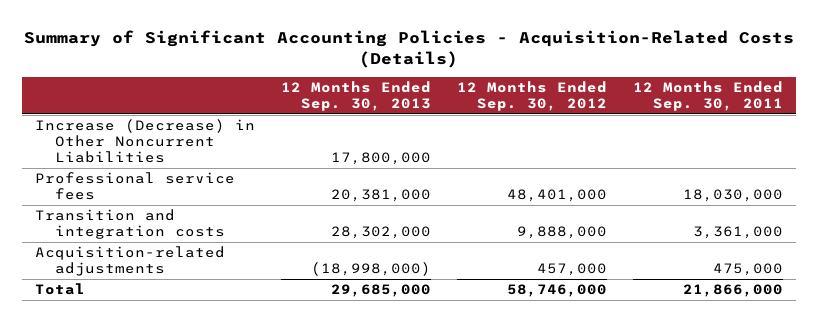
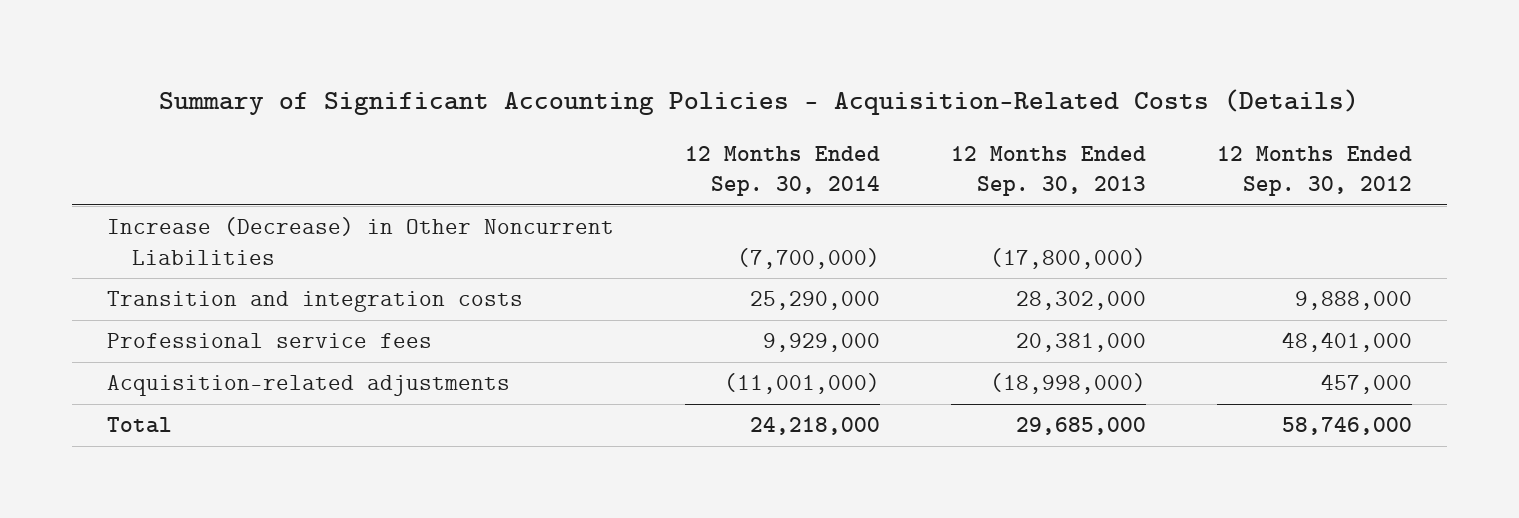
[633,80,784,111] 12 Months Ended Sep. 30, 2011 -> none
none -> [684,146,880,197] 12 Months Ended Sep. 30, 2014
[331,151,432,165] 17,800,000 -> [989,247,1146,269] (17,800,000)
[35,171,236,200] Professional service fees -> [107,333,433,349] Professional service fees

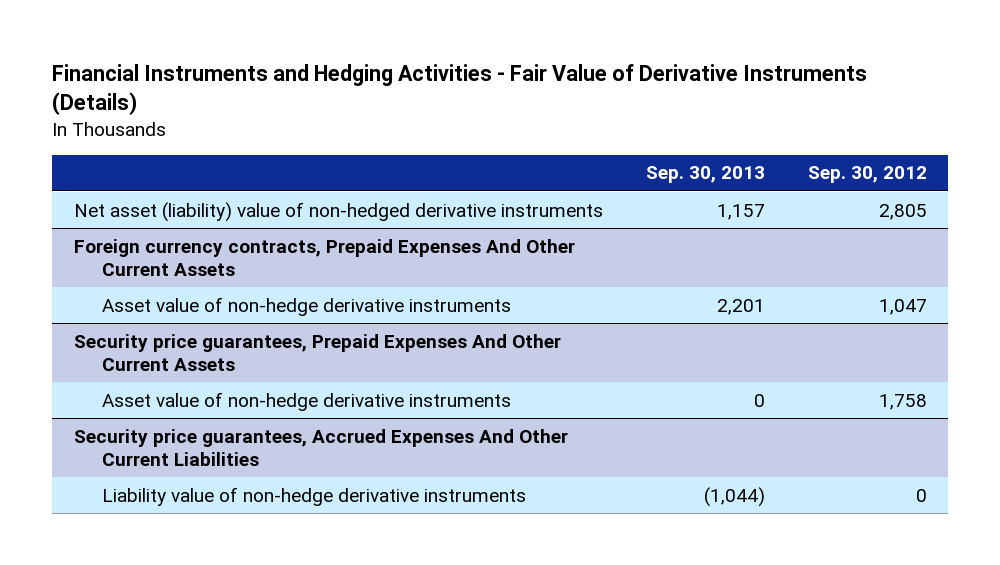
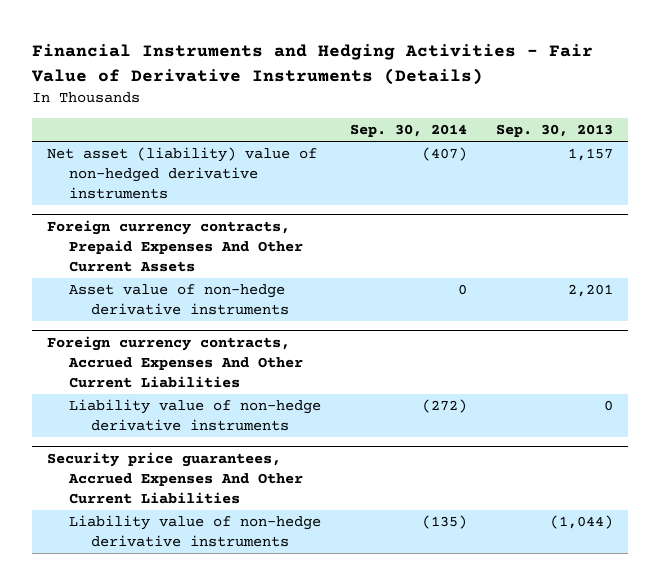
[807,166,927,184] Sep. 30, 2012 -> none
none -> [350,124,468,138] Sep. 30, 2014
[73,333,561,371] Security price guarantees, Prepaid Expenses And Other Current Assets -> none
none -> [46,336,304,388] Foreign currency contracts, Accrued Expenses And Other Current Liabilities
[101,391,511,411] Asset value of non-hedge derivative instruments -> [69,399,322,432] Liability value of non-hedge derivative instruments

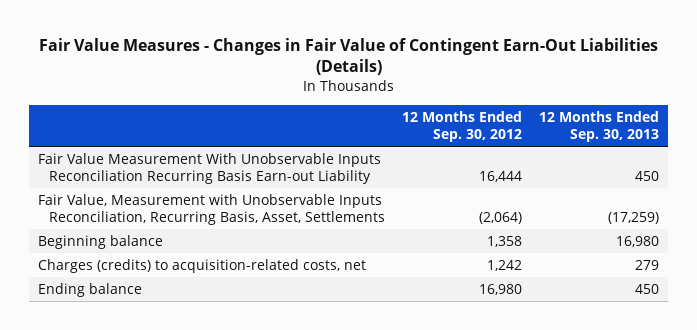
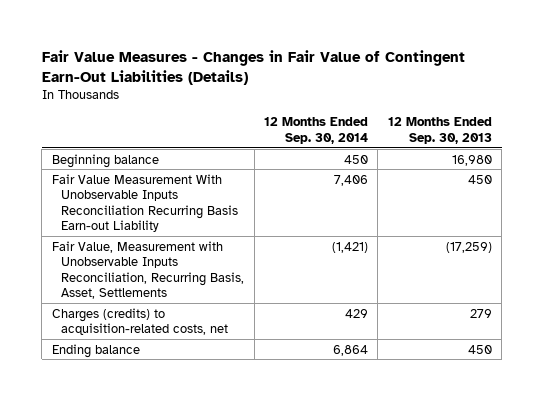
[402,110,523,143] 12 Months Ended Sep. 30, 2012 -> none
none -> [264,117,369,144] 12 Months Ended Sep. 30, 2014
[37,234,163,249] Beginning balance -> [51,153,159,168] Beginning balance

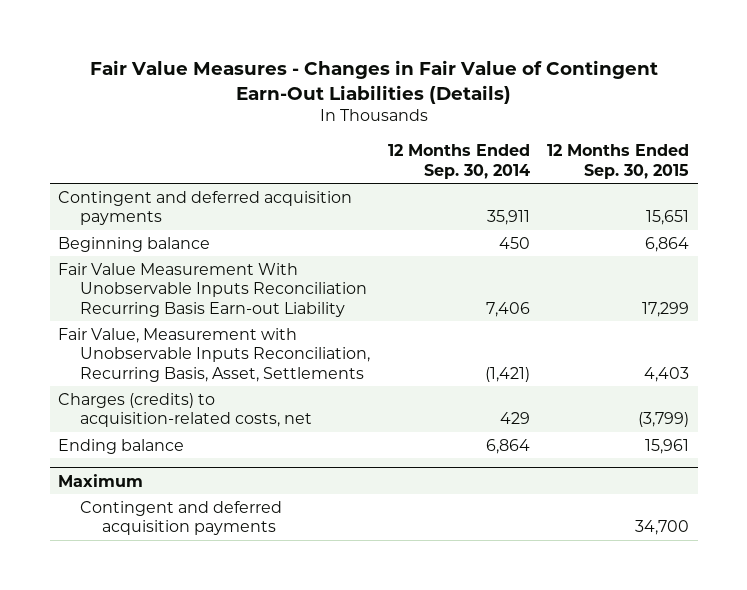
[387,117,492,144] 12 Months Ended Sep. 30, 2013 -> none
none -> [546,144,689,179] 12 Months Ended Sep. 30, 2015
none -> [58,190,353,226] Contingent and deferred acquisition payments
none -> [58,473,144,487] Maximum
none -> [80,500,283,536] Contingent and deferred acquisition payments

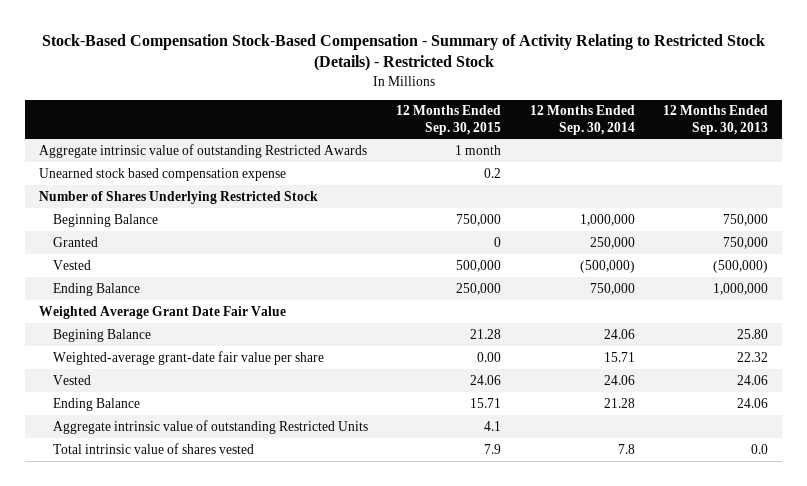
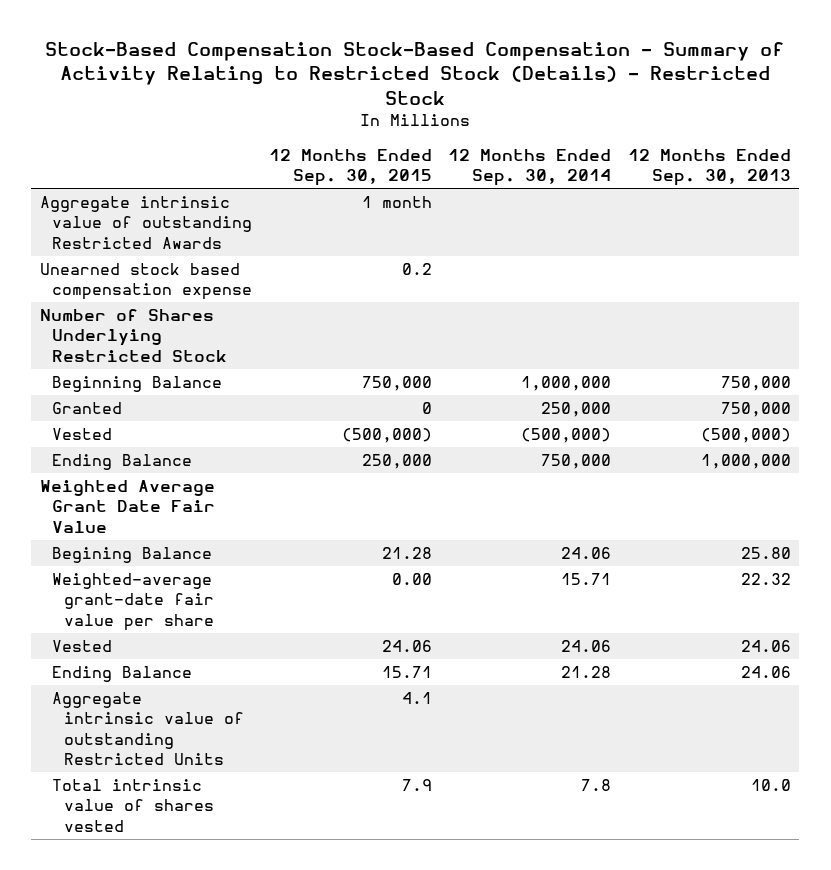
[456,259,502,272] 500,000 -> [341,427,432,443] (500,000)
[750,443,768,454] 0.0 -> [751,778,792,791] 10.0

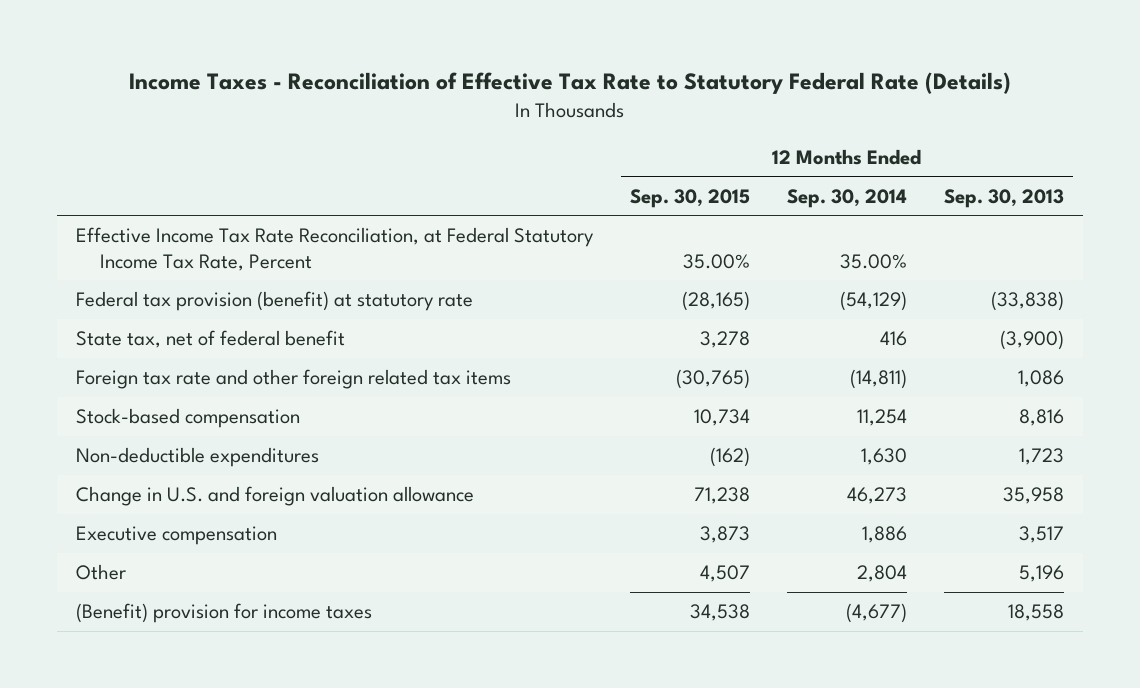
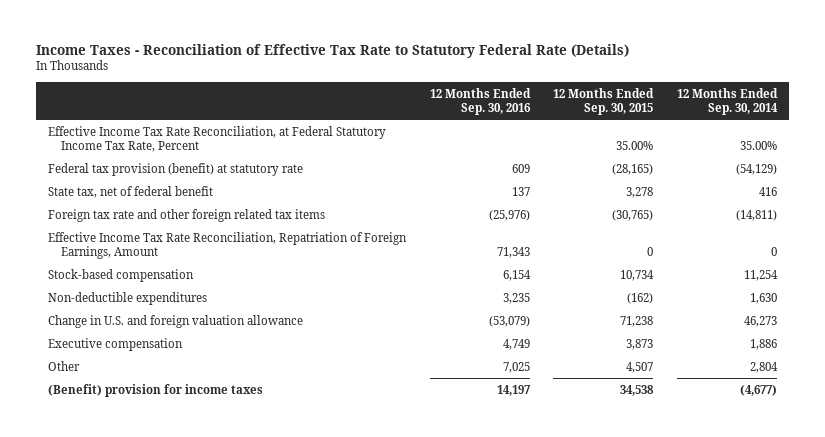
[944,188,1065,208] Sep. 30, 2013 -> none
none -> [429,87,531,116] 12 Months Ended Sep. 30, 2016
none -> [48,231,408,260] Effective Income Tax Rate Reconciliation, Repatriation of Foreign Earnings, Amount

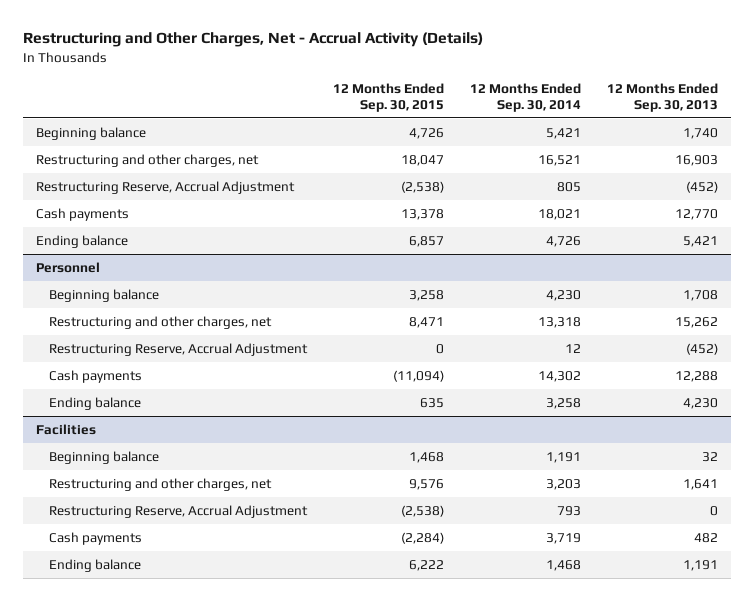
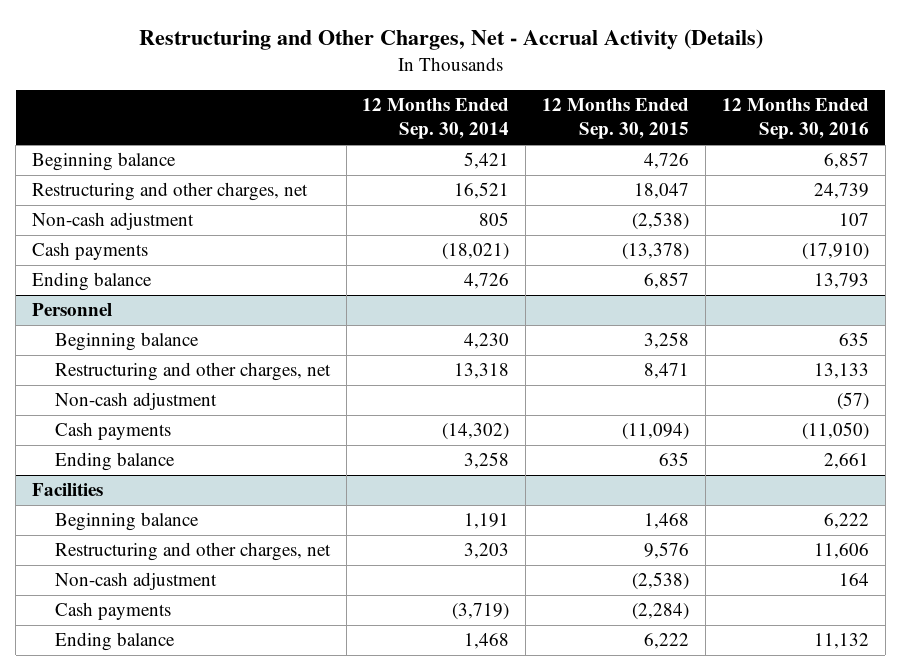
[607,82,719,112] 12 Months Ended Sep. 30, 2013 -> none
none -> [722,98,870,140] 12 Months Ended Sep. 30, 2016
[35,180,295,194] Restructuring Reserve, Accrual Adjustment -> [32,212,195,231] Non-cash adjustment
[400,208,444,220] 13,378 -> [622,243,690,261] (13,378)
[537,208,581,220] 18,021 -> [442,243,510,261] (18,021)
[48,342,308,356] Restructuring Reserve, Accrual Adjustment -> none
none -> [54,392,217,411] Non-cash adjustment
[537,370,581,382] 14,302 -> [442,423,510,441] (14,302)
[48,504,308,518] Restructuring Reserve, Accrual Adjustment -> none
none -> [54,572,217,591] Non-cash adjustment
[545,532,581,544] 3,719 -> [452,603,510,621] (3,719)

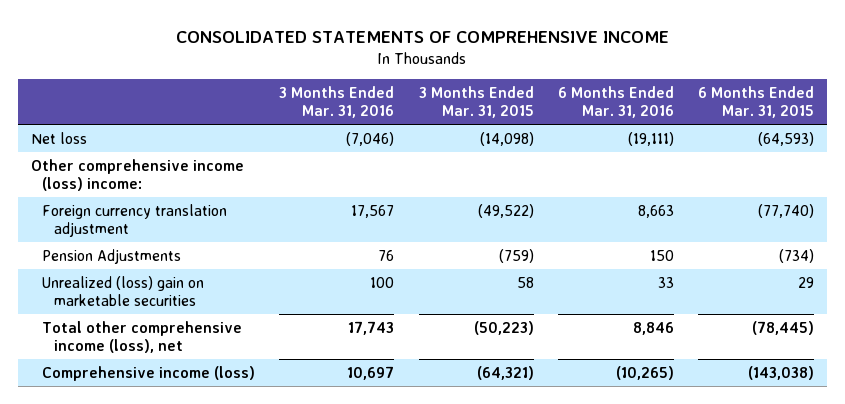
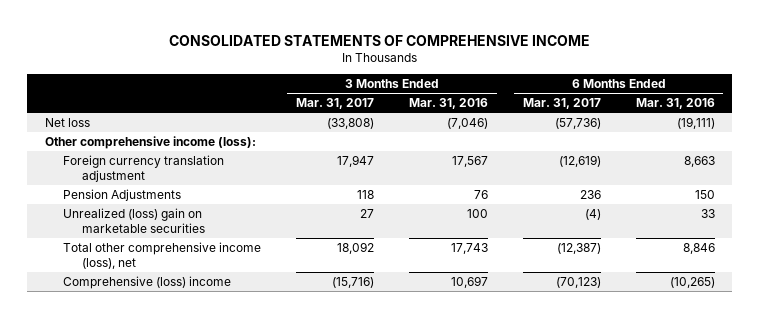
[418,85,534,119] 3 Months Ended Mar. 31, 2015 -> none
[698,85,815,119] 6 Months Ended Mar. 31, 2015 -> none
none -> [296,97,375,109] Mar. 31, 2017
none -> [522,97,601,109] Mar. 31, 2017
[30,158,244,192] Other comprehensive income (loss) income: -> [44,135,256,149] Other comprehensive income (loss):
[42,365,256,381] Comprehensive income (loss) -> [63,275,232,289] Comprehensive (loss) income

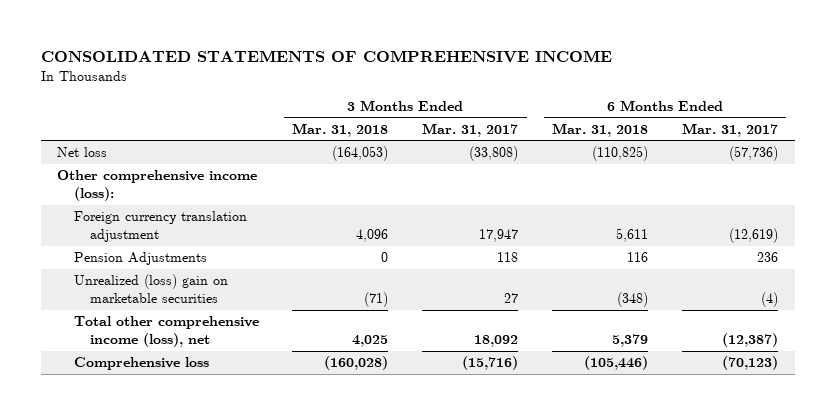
[408,97,488,109] Mar. 31, 2016 -> none
[635,97,715,109] Mar. 31, 2016 -> none
none -> [292,122,389,137] Mar. 31, 2018
none -> [551,122,648,137] Mar. 31, 2018
[63,275,232,289] Comprehensive (loss) income -> [73,357,209,371] Comprehensive loss

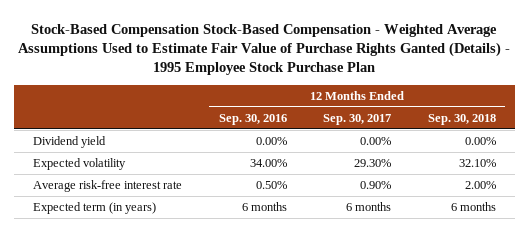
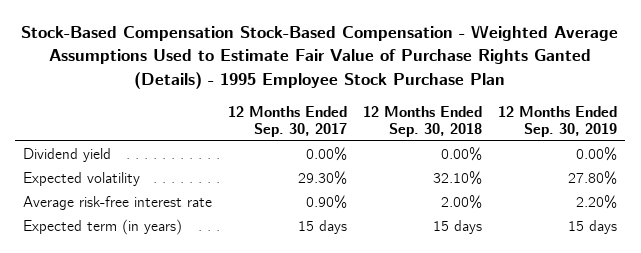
[218,113,287,125] Sep. 30, 2016 -> none
none -> [498,105,618,137] 12 Months Ended Sep. 30, 2019
[346,202,392,212] 6 months -> [298,220,348,235] 15 days
[451,202,497,212] 6 months -> [433,220,483,235] 15 days

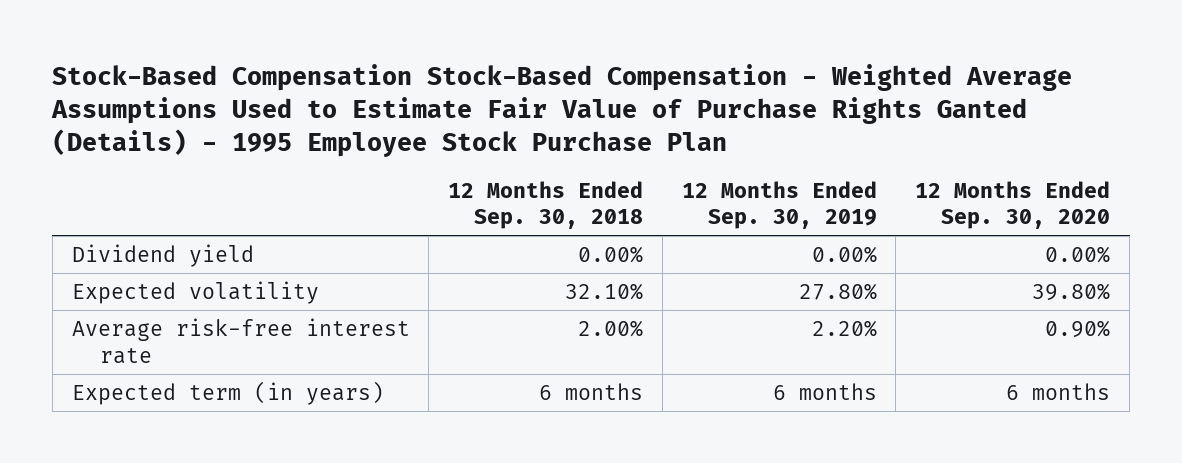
[228,105,348,137] 12 Months Ended Sep. 30, 2017 -> none
none -> [915,180,1111,230] 12 Months Ended Sep. 30, 2020
[433,220,483,235] 15 days -> [539,382,644,400] 6 months
[568,220,618,235] 15 days -> [772,382,877,400] 6 months

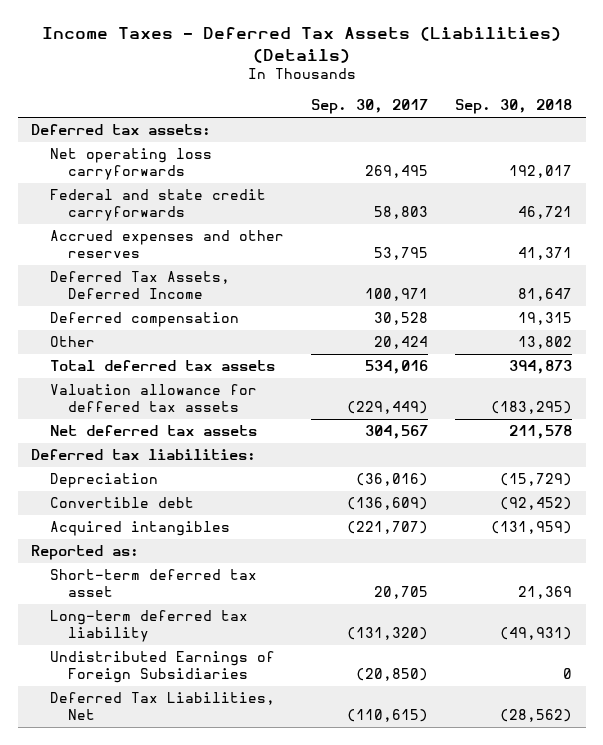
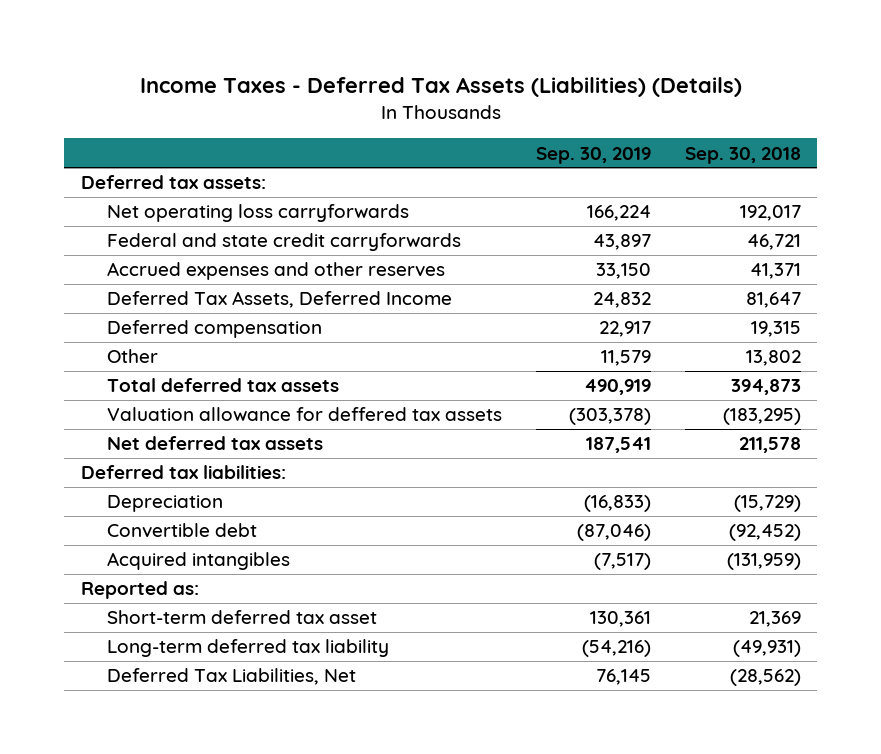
[310,99,428,115] Sep. 30, 2017 -> none
none -> [535,146,651,164] Sep. 30, 2019
[49,651,275,684] Undistributed Earnings of Foreign Subsidiaries -> none

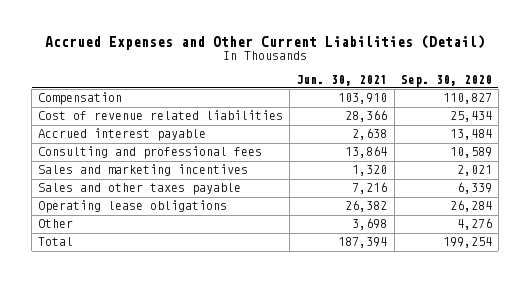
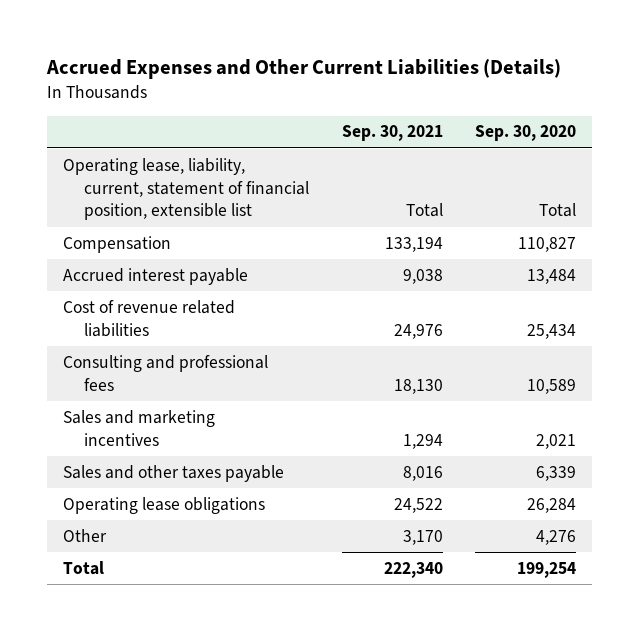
[44,35,485,51] Accrued Expenses and Other Current Liabilities (Detail) -> [45,59,561,80] Accrued Expenses and Other Current Liabilities (Details)
[296,74,388,86] Jun. 30, 2021 -> none
none -> [341,125,443,142] Sep. 30, 2021
none -> [62,157,310,221] Operating lease, liability, current, statement of financial position, extensible list
[38,110,284,121] Cost of revenue related liabilities -> [62,299,235,337] Cost of revenue related liabilities

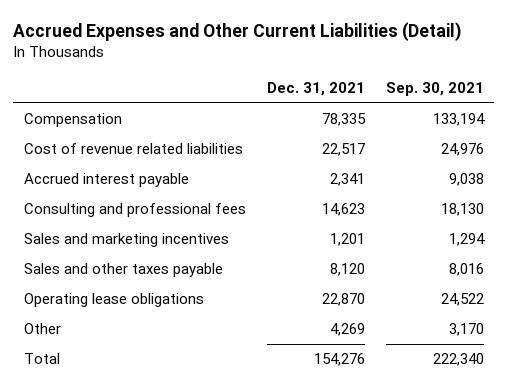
[45,59,561,80] Accrued Expenses and Other Current Liabilities (Details) -> [13,21,463,41] Accrued Expenses and Other Current Liabilities (Detail)
[474,125,576,142] Sep. 30, 2020 -> none
none -> [266,81,365,96] Dec. 31, 2021
[62,157,310,221] Operating lease, liability, current, statement of financial position, extensible list -> none
[62,267,248,285] Accrued interest payable -> [23,173,189,188] Accrued interest payable

